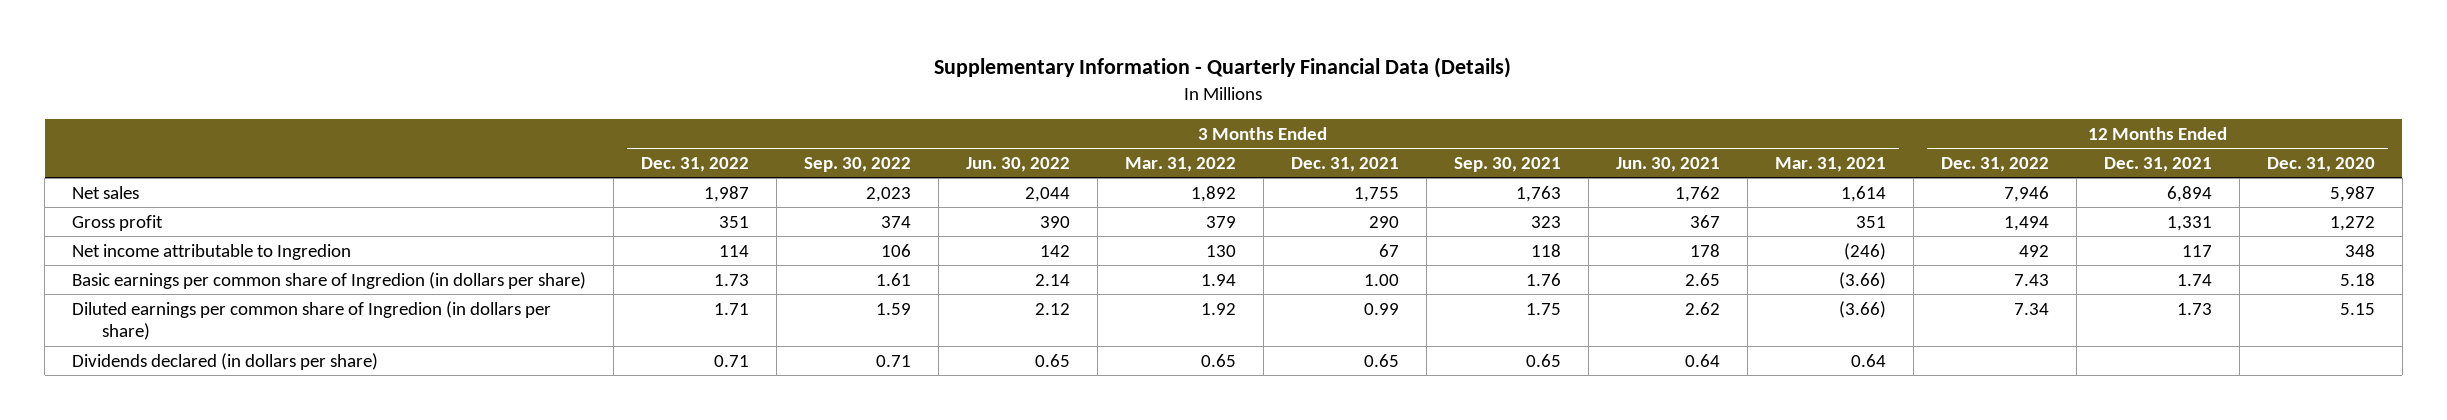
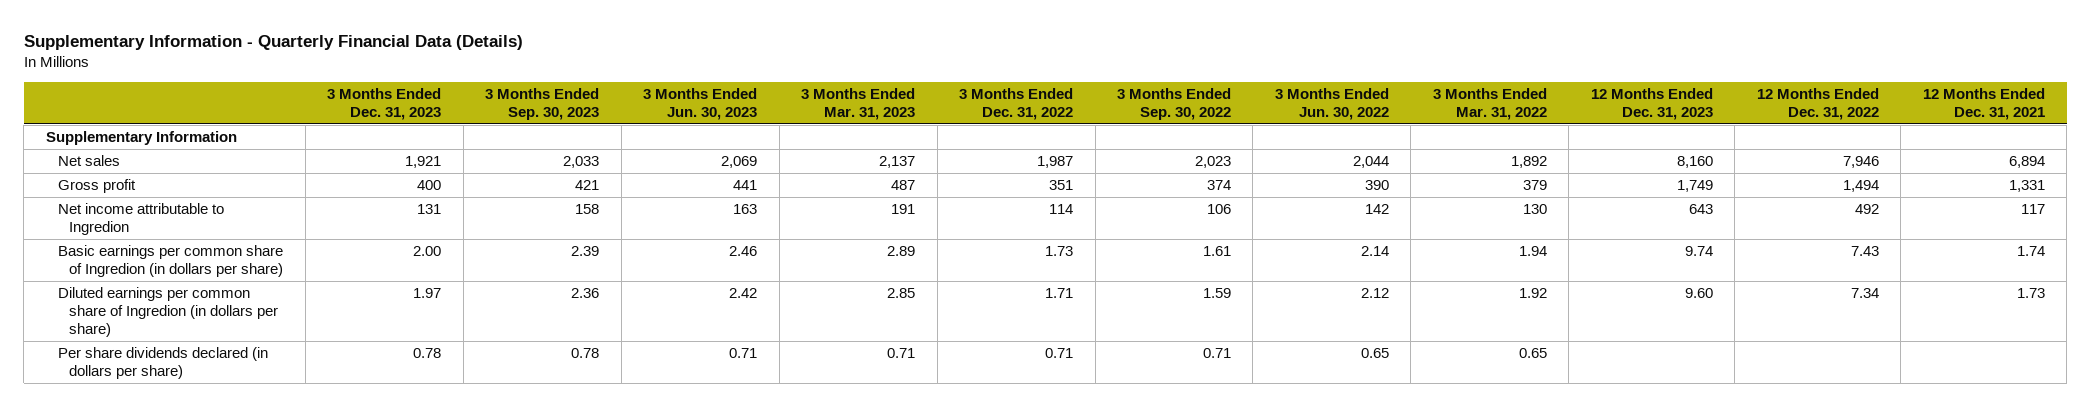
[1290,156,1399,172] Dec. 31, 2021 -> none
[1453,156,1561,172] Sep. 30, 2021 -> none
[1615,156,1720,172] Jun. 30, 2021 -> none
[1774,156,1886,172] Mar. 31, 2021 -> none
[2266,156,2375,172] Dec. 31, 2020 -> none
none -> [327,87,442,120] 3 Months Ended Dec. 31, 2023
none -> [485,87,600,120] 3 Months Ended Sep. 30, 2023
none -> [643,87,758,120] 3 Months Ended Jun. 30, 2023
none -> [801,87,916,120] 3 Months Ended Mar. 31, 2023
none -> [1590,87,1713,120] 12 Months Ended Dec. 31, 2023
none -> [45,130,237,145] Supplementary Information
[72,352,379,370] Dividends declared (in dollars per share) -> [57,346,268,380] Per share dividends declared (in dollars per share)

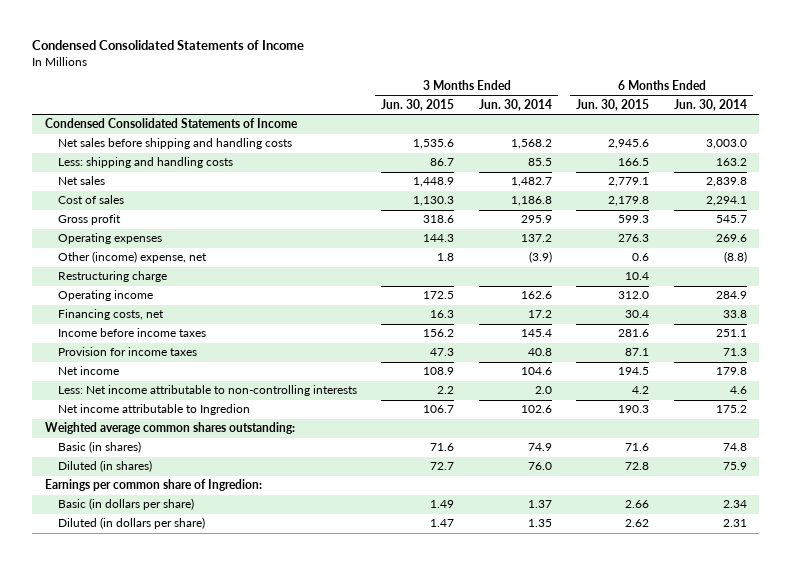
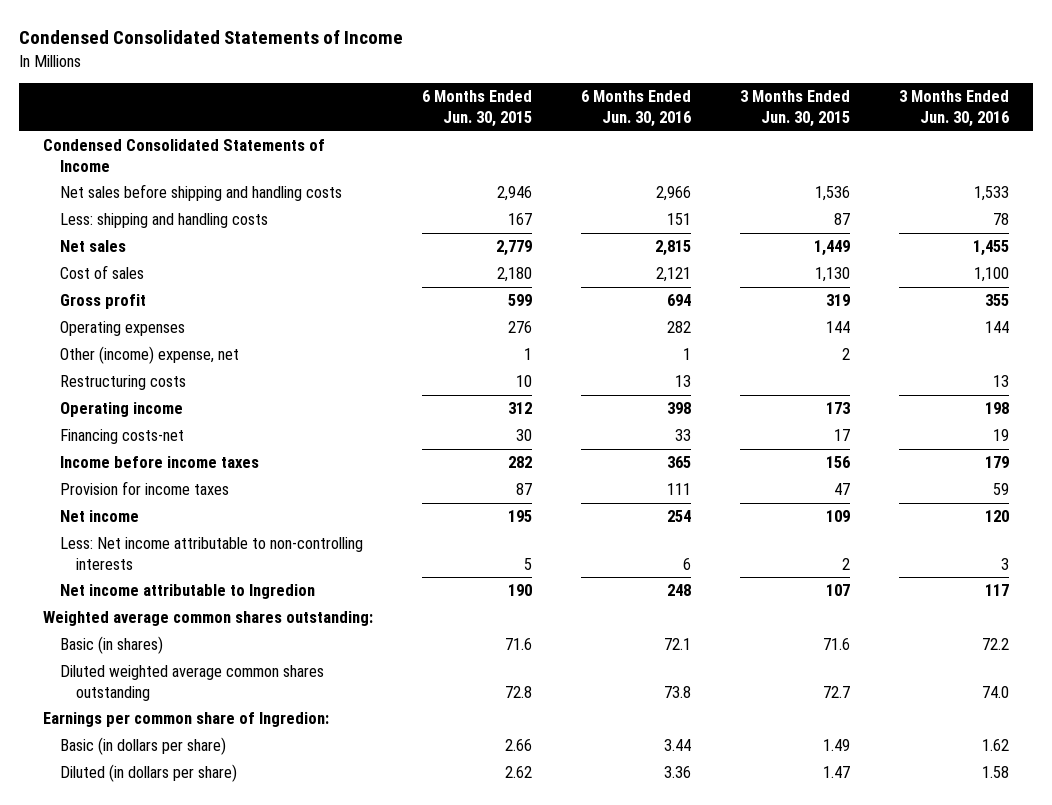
[478,99,552,112] Jun. 30, 2014 -> none
[673,99,747,112] Jun. 30, 2014 -> none
none -> [581,90,692,128] 6 Months Ended Jun. 30, 2016
none -> [898,90,1009,128] 3 Months Ended Jun. 30, 2016
[413,139,455,150] 1,535.6 -> [814,186,850,202] 1,536
[608,139,650,150] 2,945.6 -> [497,186,533,202] 2,946
[430,158,455,167] 86.7 -> [833,213,850,226] 87
[618,158,650,167] 166.5 -> [508,213,533,226] 167
[413,177,455,188] 1,448.9 -> [813,240,850,257] 1,449
[608,177,650,188] 2,779.1 -> [496,240,533,257] 2,779
[413,196,455,207] 1,130.3 -> [814,267,850,283] 1,130
[608,196,650,207] 2,179.8 -> [497,267,533,283] 2,180
[423,215,455,224] 318.6 -> [825,294,850,307] 319
[618,215,650,224] 599.3 -> [508,294,533,307] 599
[423,234,455,243] 144.3 -> [825,321,850,334] 144
[618,234,650,243] 276.3 -> [508,321,533,334] 276
[437,253,455,262] 1.8 -> [841,348,850,361] 2
[632,253,650,262] 0.6 -> [524,348,533,361] 1
[57,271,167,283] Restructuring charge -> [59,375,186,391] Restructuring costs
[625,272,650,281] 10.4 -> [516,375,533,388] 10
[423,291,455,300] 172.5 -> [825,402,850,415] 173
[618,291,650,300] 312.0 -> [508,402,533,415] 312
[57,309,164,321] Financing costs, net -> [59,429,184,445] Financing costs-net
[430,310,455,319] 16.3 -> [833,429,850,442] 17
[625,310,650,319] 30.4 -> [516,429,533,442] 30
[423,329,455,338] 156.2 -> [825,456,850,469] 156
[618,329,650,338] 281.6 -> [508,456,533,469] 282
[430,348,455,357] 47.3 -> [833,483,850,496] 47
[625,348,650,357] 87.1 -> [516,483,533,496] 87
[423,367,455,376] 108.9 -> [825,510,850,523] 109
[618,367,650,376] 194.5 -> [508,510,533,523] 195
[437,386,455,395] 2.2 -> [841,557,850,570] 2
[632,386,650,395] 4.2 -> [524,557,533,570] 5
[423,405,455,414] 106.7 -> [825,584,850,597] 107
[618,405,650,414] 190.3 -> [508,584,533,597] 190
[57,460,152,473] Diluted (in shares) -> [59,665,324,701] Diluted weighted average common shares outstanding

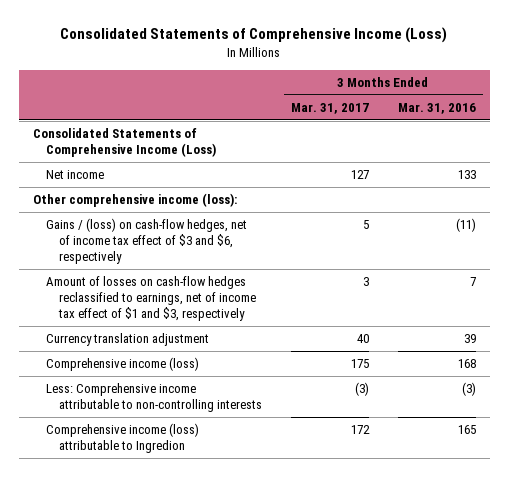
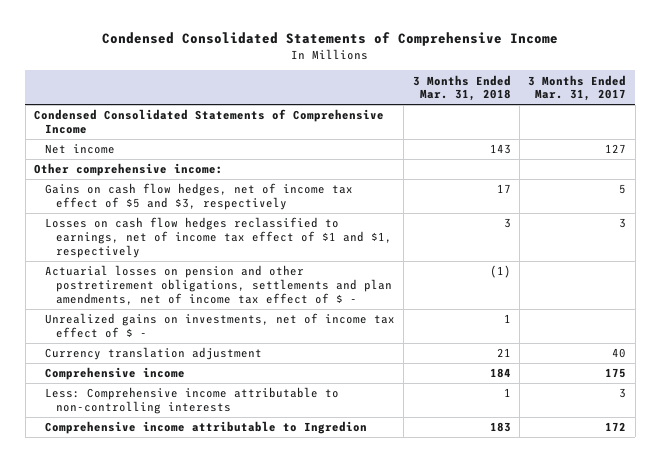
[60,27,448,44] Consolidated Statements of Comprehensive Income (Loss) -> [102,32,559,47] Condensed Consolidated Statements of Comprehensive Income
[397,102,476,114] Mar. 31, 2016 -> none
none -> [412,74,511,102] 3 Months Ended Mar. 31, 2018
[33,127,217,157] Consolidated Statements of Comprehensive Income (Loss) -> [34,109,385,134] Condensed Consolidated Statements of Comprehensive Income
[33,192,238,207] Other comprehensive income (loss): -> [34,163,224,177] Other comprehensive income:
[46,217,248,264] Gains / (loss) on cash-flow hedges, net of income tax effect of $3 and $6, respectively -> [45,183,354,210] Gains on cash flow hedges, net of income tax effect of $5 and $3, respectively
[46,275,257,321] Amount of losses on cash-flow hedges reclassified to earnings, net of income tax effect of $1 and $3, respectively -> [45,217,393,258] Losses on cash flow hedges reclassified to earnings, net of income tax effect of $1 and $1, respectively
none -> [45,265,393,305] Actuarial losses on pension and other postretirement obligations, settlements and plan amendments, net of income tax effect of $ -
none -> [45,313,396,338] Unrealized gains on investments, net of income tax effect of $ -
[46,356,200,371] Comprehensive income (loss) -> [45,367,186,381] Comprehensive income
[354,381,369,396] (3) -> [619,388,627,399] 3
[46,422,200,453] Comprehensive income (loss) attributable to Ingredion -> [45,421,368,435] Comprehensive income attributable to Ingredion

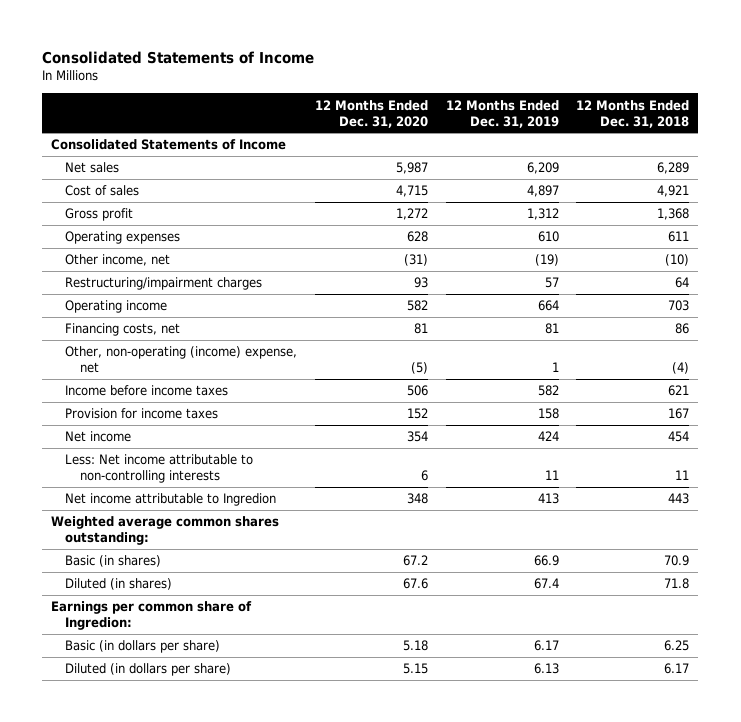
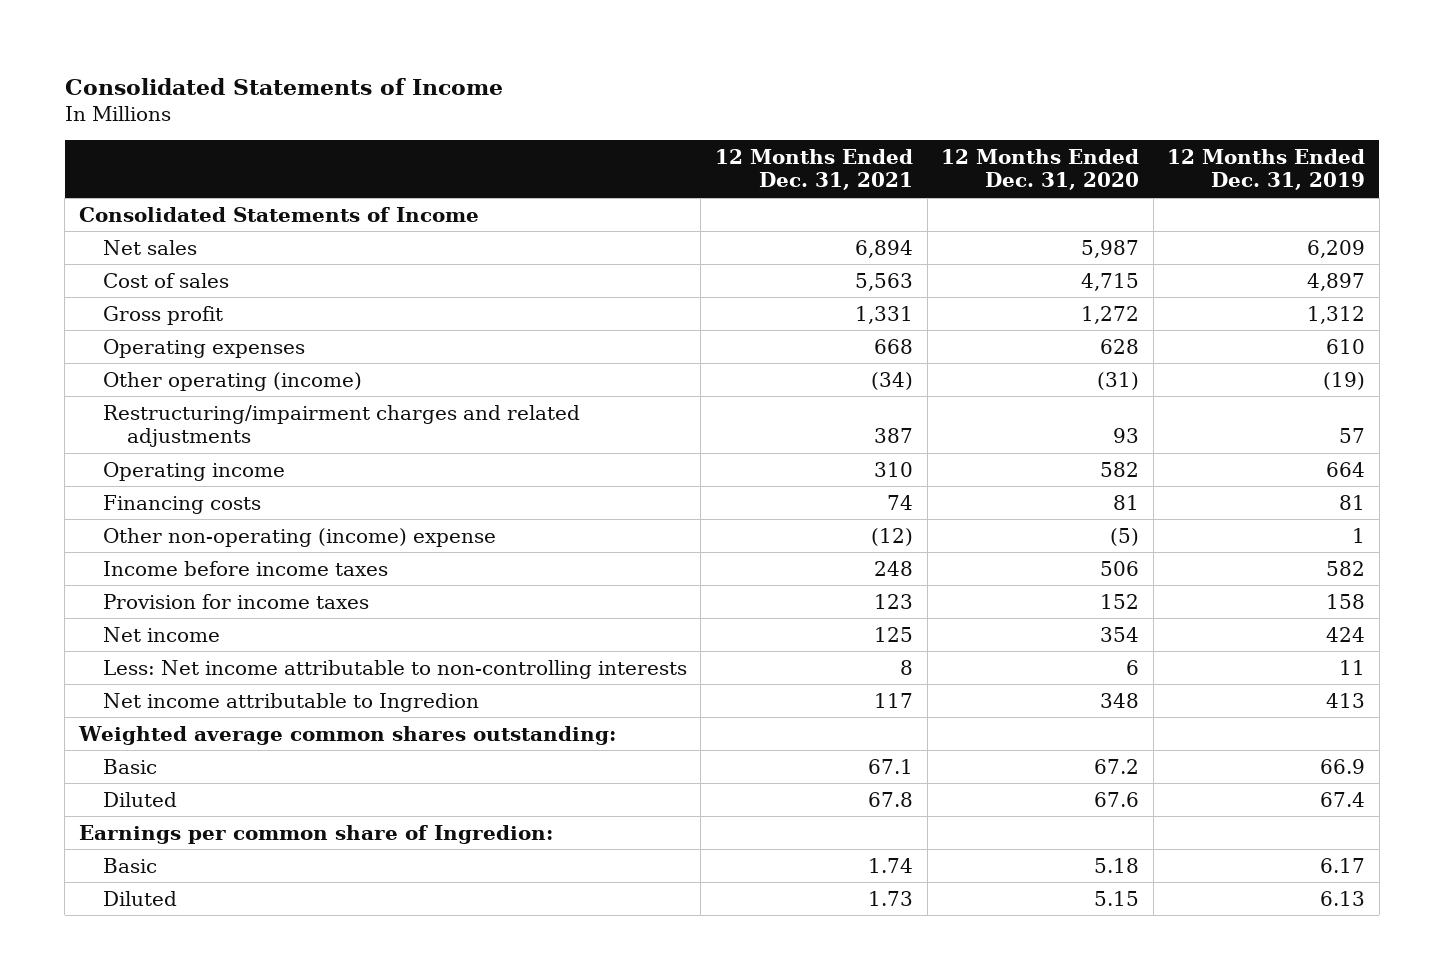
[576,99,690,128] 12 Months Ended Dec. 31, 2018 -> none
none -> [714,148,913,191] 12 Months Ended Dec. 31, 2021
[65,254,171,267] Other income, net -> [102,371,362,391] Other operating (income)
[65,277,263,291] Restructuring/impairment charges -> [102,404,580,448] Restructuring/impairment charges and related adjustments
[65,323,181,337] Financing costs, net -> [102,494,261,514] Financing costs
[65,346,298,374] Other, non-operating (income) expense, net -> [102,527,496,547] Other non-operating (income) expense
[65,555,162,568] Basic (in shares) -> [102,758,157,774] Basic
[65,578,173,591] Diluted (in shares) -> [102,791,177,807] Diluted
[65,640,221,654] Basic (in dollars per share) -> [102,857,157,873] Basic
[65,663,232,677] Diluted (in dollars per share) -> [102,890,177,906] Diluted

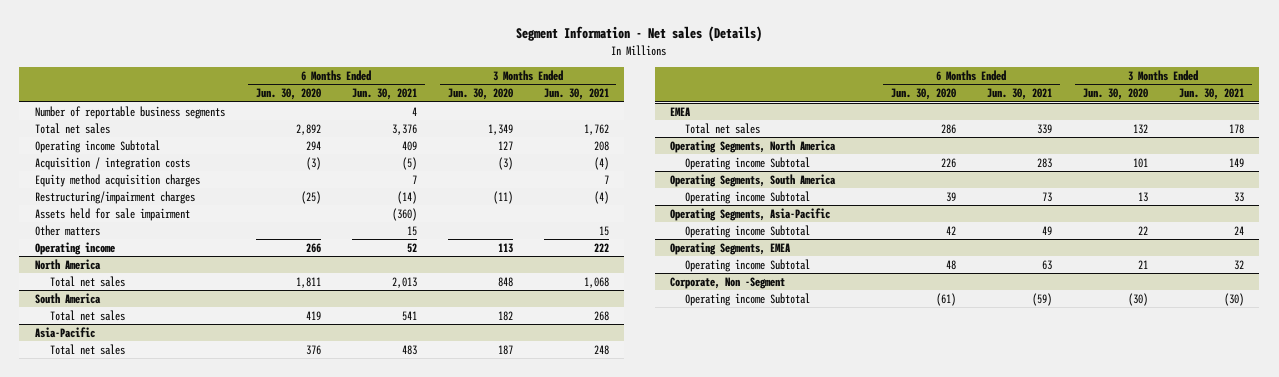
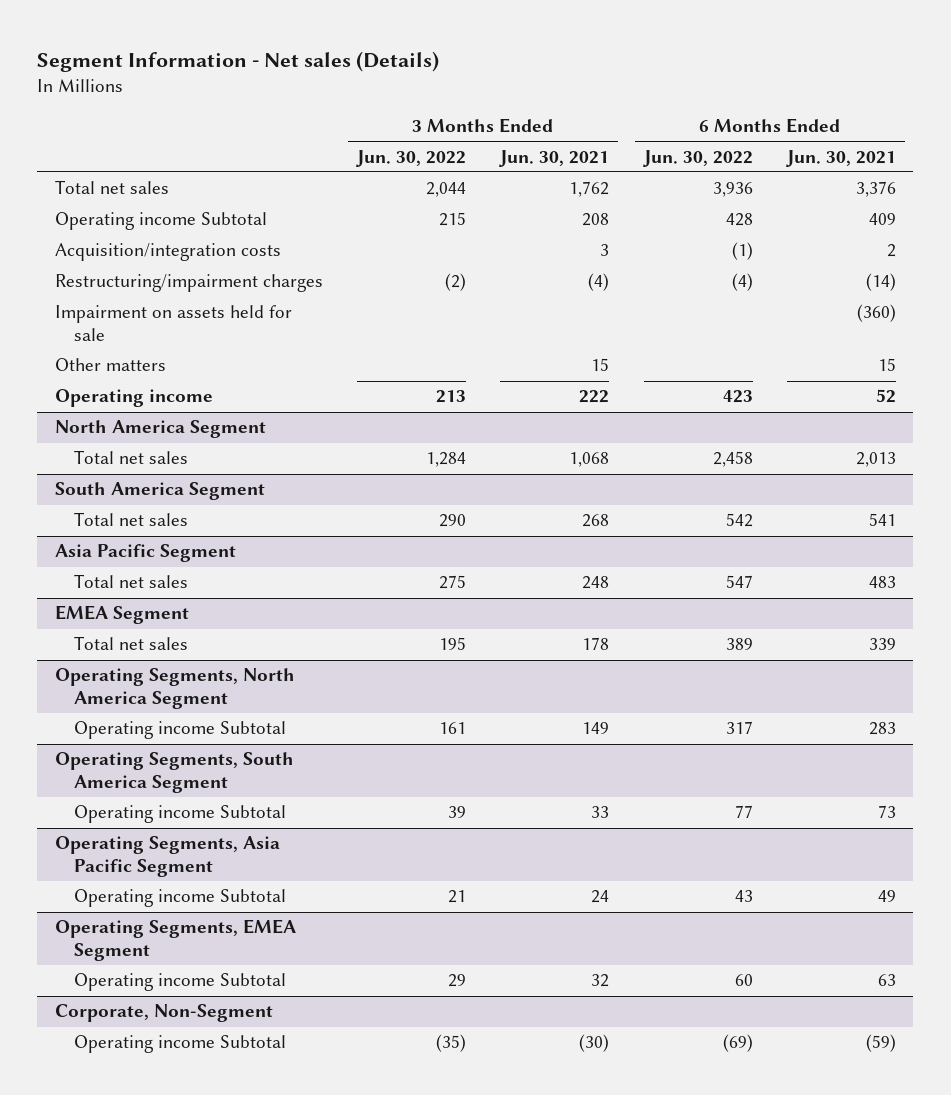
[255,88,321,101] Jun. 30, 2020 -> none
[447,88,513,101] Jun. 30, 2020 -> none
none -> [355,149,466,167] Jun. 30, 2022
none -> [642,149,753,167] Jun. 30, 2022
[34,105,225,119] Number of reportable business segments -> none
[34,173,200,187] Equity method acquisition charges -> none
[34,156,190,170] Acquisition / integration costs -> [54,243,281,262] Acquisition/integration costs
[401,156,417,170] (5) -> [887,244,897,258] 2
[593,156,609,170] (4) -> [600,244,610,257] 3
[34,207,190,221] Assets held for sale impairment -> [54,305,292,342] Impairment on assets held for sale
[34,258,101,270] North America -> [54,420,266,439] North America Segment
[34,292,101,304] South America -> [54,482,265,501] South America Segment
[34,326,96,338] Asia-Pacific -> [54,544,236,563] Asia Pacific Segment
[670,106,692,116] EMEA -> [54,605,189,625] EMEA Segment
[670,139,837,153] Operating Segments, North America -> [54,668,295,710] Operating Segments, North America Segment
[670,173,837,187] Operating Segments, South America -> [54,752,294,794] Operating Segments, South America Segment
[670,207,832,221] Operating Segments, Asia-Pacific -> [54,836,280,878] Operating Segments, Asia Pacific Segment
[670,241,792,255] Operating Segments, EMEA -> [54,919,296,962] Operating Segments, EMEA Segment
[670,276,786,289] Corporate, Non -Segment -> [54,1004,273,1023] Corporate, Non-Segment

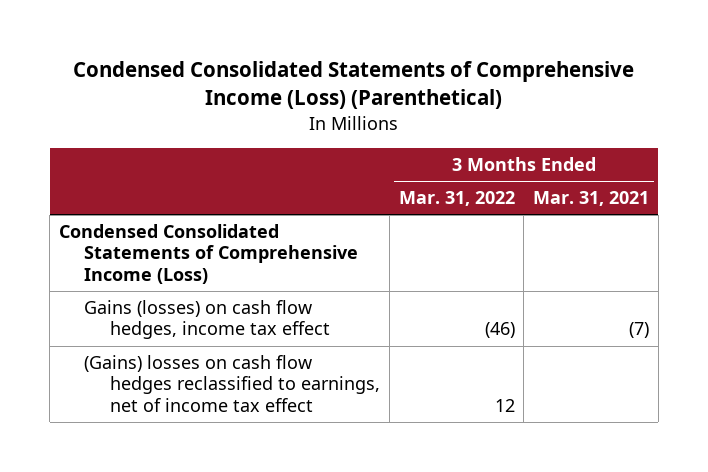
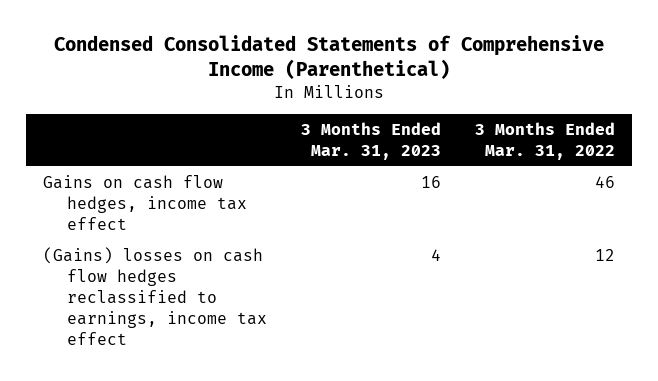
[72,61,634,110] Condensed Consolidated Statements of Comprehensive Income (Loss) (Parenthetical) -> [53,34,604,79] Condensed Consolidated Statements of Comprehensive Income (Parenthetical)
[532,191,649,207] Mar. 31, 2021 -> none
none -> [301,122,442,160] 3 Months Ended Mar. 31, 2023
[58,224,359,284] Condensed Consolidated Statements of Comprehensive Income (Loss) -> none
[84,300,331,340] Gains (losses) on cash flow hedges, income tax effect -> [42,175,248,231] Gains on cash flow hedges, income tax effect
[484,322,515,339] (46) -> [594,176,615,189] 46
[84,355,381,412] (Gains) losses on cash flow hedges reclassified to earnings, net of income tax effect -> [42,247,268,345] (Gains) losses on cash flow hedges reclassified to earnings, income tax effect

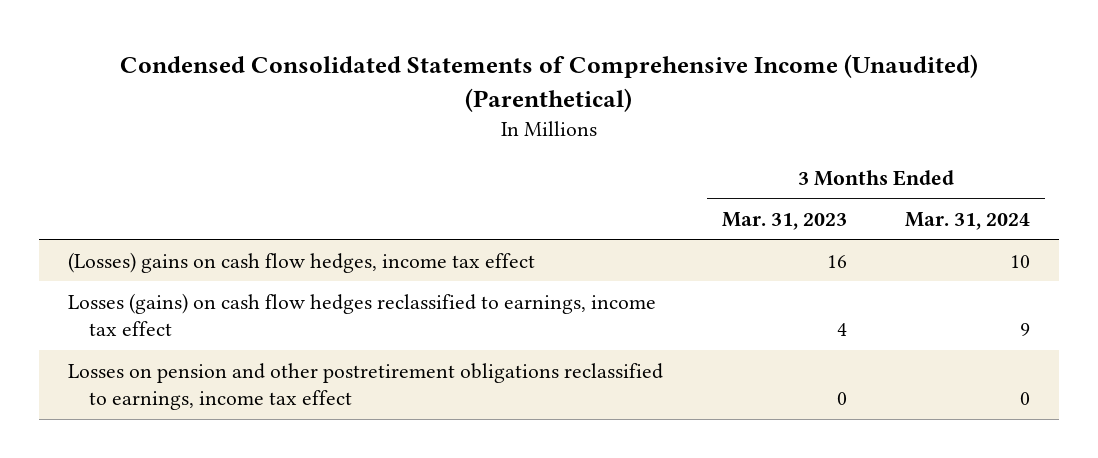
[53,34,604,79] Condensed Consolidated Statements of Comprehensive Income (Parenthetical) -> [120,53,979,112] Condensed Consolidated Statements of Comprehensive Income (Unaudited) (Parenthetical)
[474,122,615,160] 3 Months Ended Mar. 31, 2022 -> none
none -> [904,212,1030,231] Mar. 31, 2024
[42,175,248,231] Gains on cash flow hedges, income tax effect -> [68,251,536,273] (Losses) gains on cash flow hedges, income tax effect
[42,247,268,345] (Gains) losses on cash flow hedges reclassified to earnings, income tax effect -> [68,292,657,337] Losses (gains) on cash flow hedges reclassified to earnings, income tax effect
none -> [68,362,664,411] Losses on pension and other postretirement obligations reclassified to earnings, income tax effect

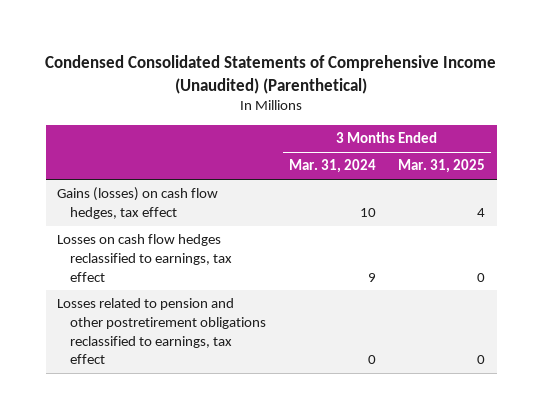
[721,212,847,231] Mar. 31, 2023 -> none
none -> [398,159,486,174] Mar. 31, 2025
[68,251,536,273] (Losses) gains on cash flow hedges, income tax effect -> [56,187,218,219] Gains (losses) on cash flow hedges, tax effect
[68,292,657,337] Losses (gains) on cash flow hedges reclassified to earnings, income tax effect -> [56,234,233,282] Losses on cash flow hedges reclassified to earnings, tax effect
[68,362,664,411] Losses on pension and other postretirement obligations reclassified to earnings, income tax effect -> [56,298,267,365] Losses related to pension and other postretirement obligations reclassified to earnings, tax effect

